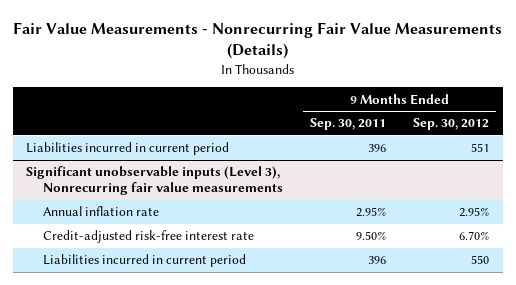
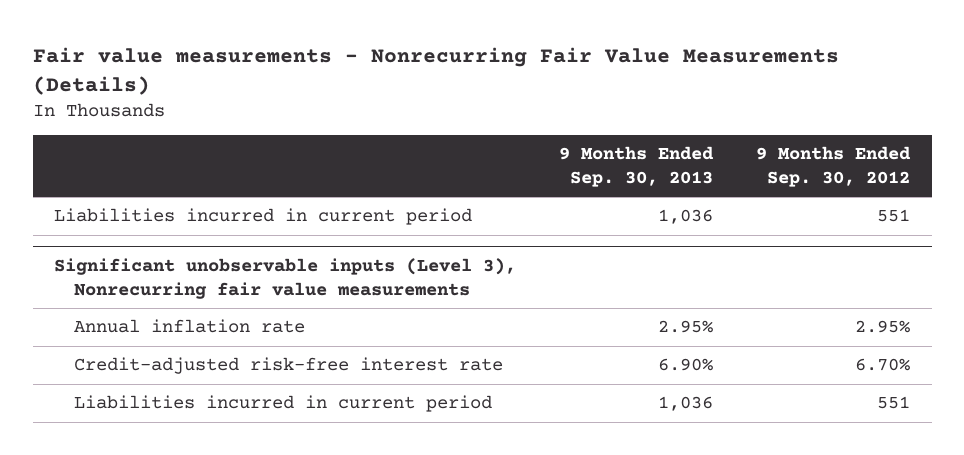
[12,21,502,60] Fair Value Measurements - Nonrecurring Fair Value Measurements (Details) -> [32,46,839,96] Fair value measurements - Nonrecurring Fair Value Measurements (Details)
[310,118,387,131] Sep. 30, 2011 -> none
none -> [559,146,715,188] 9 Months Ended Sep. 30, 2013
[471,255,490,265] 550 -> [877,396,911,410] 551

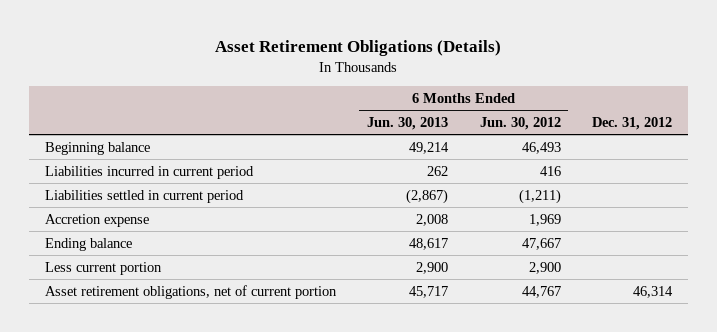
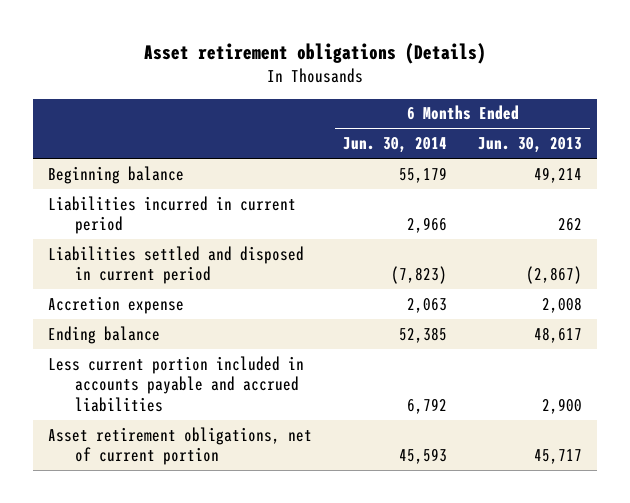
[215,39,502,56] Asset Retirement Obligations (Details) -> [144,43,487,65] Asset retirement obligations (Details)
[479,117,561,131] Jun. 30, 2012 -> none
[592,117,673,131] Dec. 31, 2012 -> none
none -> [343,137,448,154] Jun. 30, 2014
[44,189,244,203] Liabilities settled in current period -> [48,245,305,285] Liabilities settled and disposed in current period
[44,261,162,275] Less current portion -> [48,355,305,412] Less current portion included in accounts payable and accrued liabilities

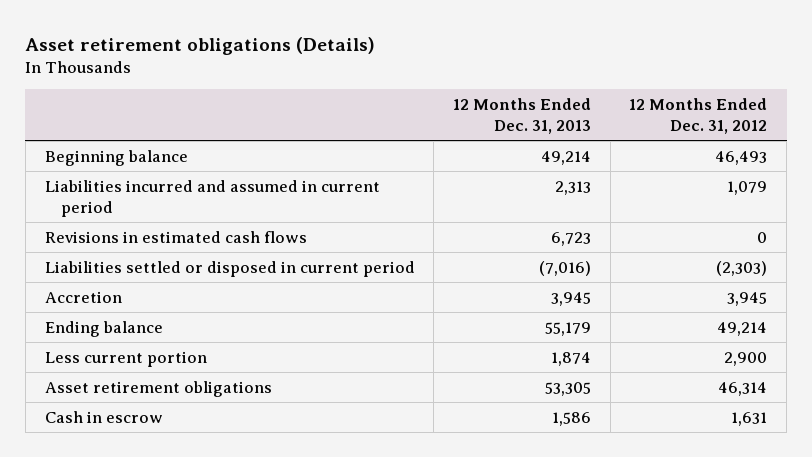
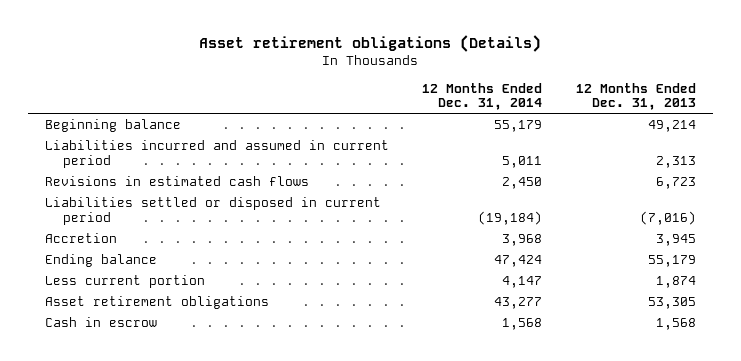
[629,98,768,134] 12 Months Ended Dec. 31, 2012 -> none
none -> [422,82,543,111] 12 Months Ended Dec. 31, 2014
[551,411,591,426] 1,586 -> [656,317,697,330] 1,568

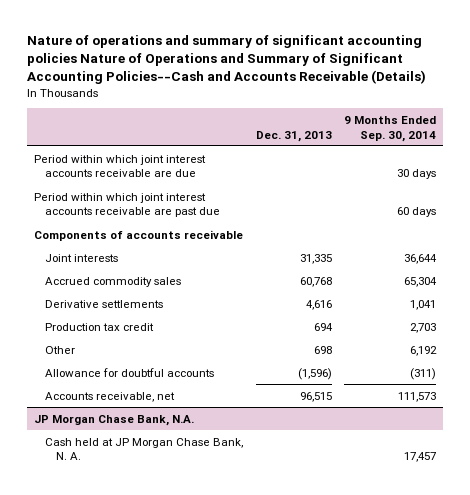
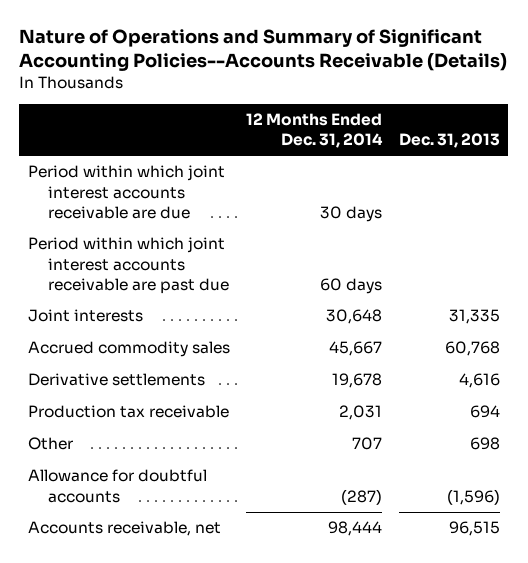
[27,35,427,85] Nature of operations and summary of significant accounting policies Nature of Operations and Summary of Significant Accounting Policies--Cash and Accounts Receivable (Details) -> [19,29,508,72] Nature of Operations and Summary of Significant Accounting Policies--Accounts Receivable (Details)
[344,115,437,142] 9 Months Ended Sep. 30, 2014 -> none
none -> [246,113,384,149] 12 Months Ended Dec. 31, 2014
[33,229,243,241] Components of accounts receivable -> none
[44,322,154,331] Production tax credit -> [27,405,229,419] Production tax receivable
[33,414,194,426] JP Morgan Chase Bank, N.A. -> none
[44,437,243,461] Cash held at JP Morgan Chase Bank, N. A. -> none

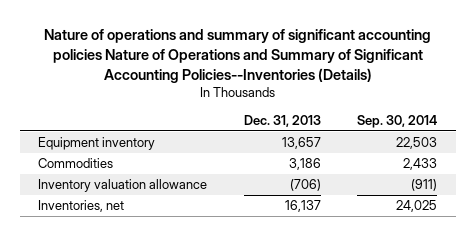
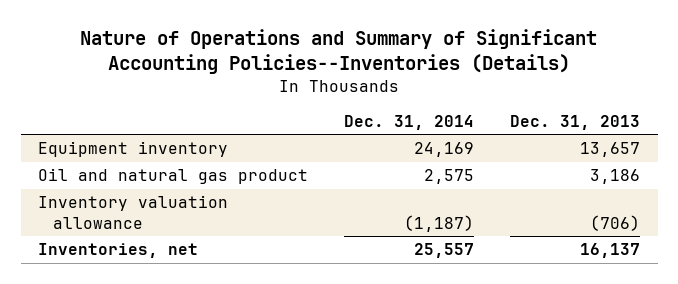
[43,28,431,83] Nature of operations and summary of significant accounting policies Nature of Operations and Summary of Significant Accounting Policies--Inventories (Details) -> [80,29,598,75] Nature of Operations and Summary of Significant Accounting Policies--Inventories (Details)
[357,114,438,128] Sep. 30, 2014 -> none
none -> [344,114,475,130] Dec. 31, 2014
[38,158,114,169] Commodities -> [38,168,309,185] Oil and natural gas product

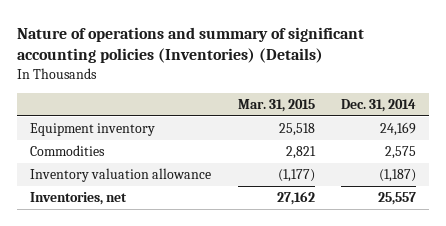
[80,29,598,75] Nature of Operations and Summary of Significant Accounting Policies--Inventories (Details) -> [17,26,365,64] Nature of operations and summary of significant accounting policies (Inventories) (Details)
[509,114,640,130] Dec. 31, 2013 -> none
none -> [237,98,315,112] Mar. 31, 2015
[38,168,309,185] Oil and natural gas product -> [30,145,106,157] Commodities

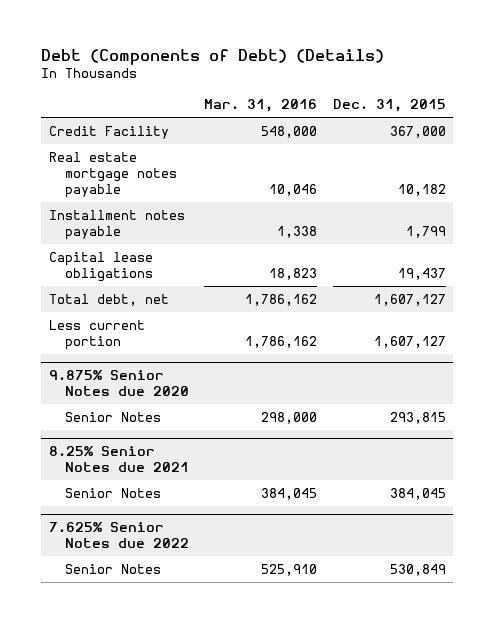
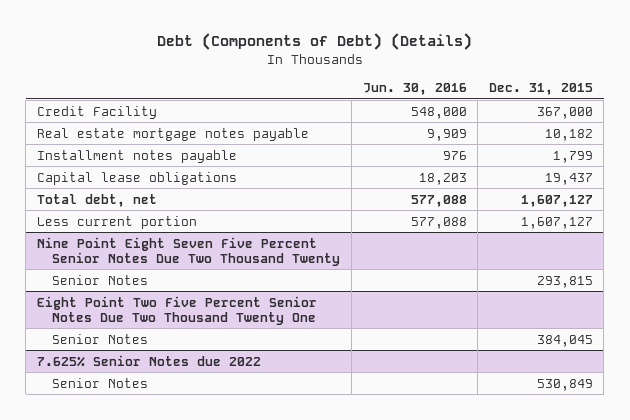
[204,98,318,112] Mar. 31, 2016 -> none
none -> [362,83,467,96] Jun. 30, 2016
[48,369,190,396] 9.875% Senior Notes due 2020 -> [37,236,341,266] Nine Point Eight Seven Five Percent Senior Notes Due Two Thousand Twenty
[48,445,190,472] 8.25% Senior Notes due 2021 -> [37,295,318,325] Eight Point Two Five Percent Senior Notes Due Two Thousand Twenty One

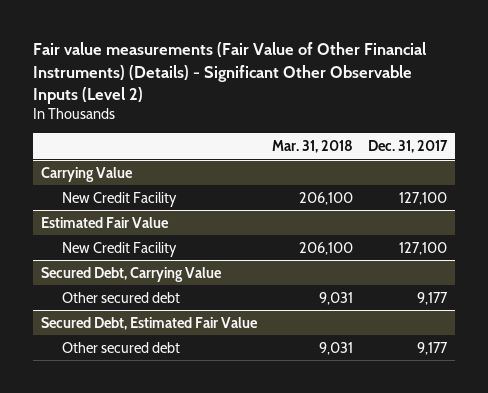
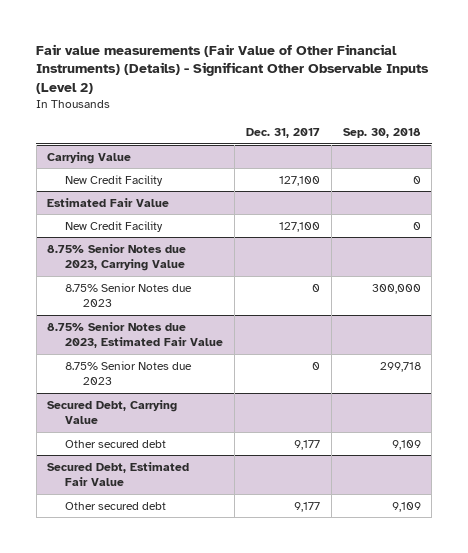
[272,140,354,154] Mar. 31, 2018 -> none
none -> [342,128,421,139] Sep. 30, 2018
none -> [47,243,187,272] 8.75% Senior Notes due 2023, Carrying Value
none -> [65,282,193,308] 8.75% Senior Notes due 2023
none -> [47,321,224,349] 8.75% Senior Notes due 2023, Estimated Fair Value
none -> [65,360,193,386] 8.75% Senior Notes due 2023

